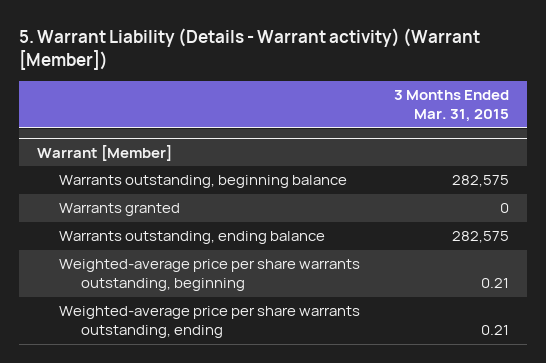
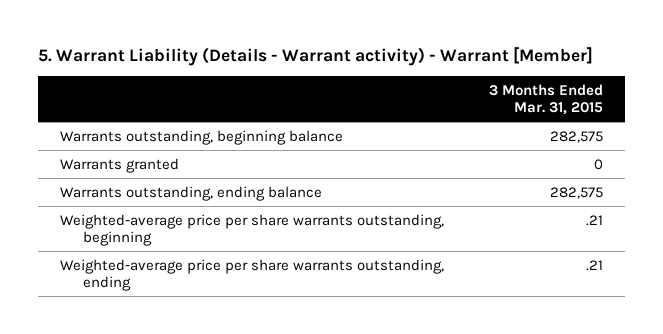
[19,27,481,70] 5. Warrant Liability (Details - Warrant activity) (Warrant [Member]) -> [37,47,593,67] 5. Warrant Liability (Details - Warrant activity) - Warrant [Member]
[36,144,172,161] Warrant [Member] -> none
[481,278,510,289] 0.21 -> [585,214,603,226] .21
[481,325,510,336] 0.21 -> [585,259,603,271] .21

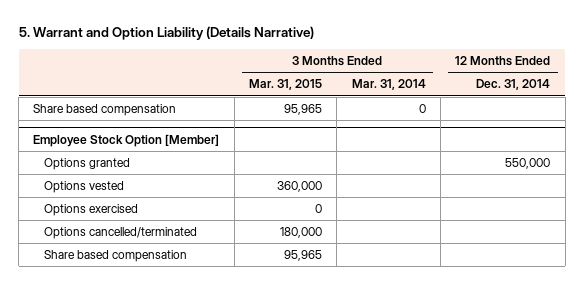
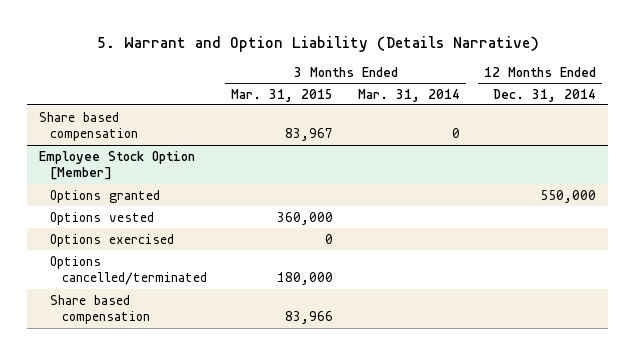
[284,104,323,116] 95,965 -> [285,128,334,142] 83,967
[284,250,323,262] 95,965 -> [285,311,334,325] 83,966

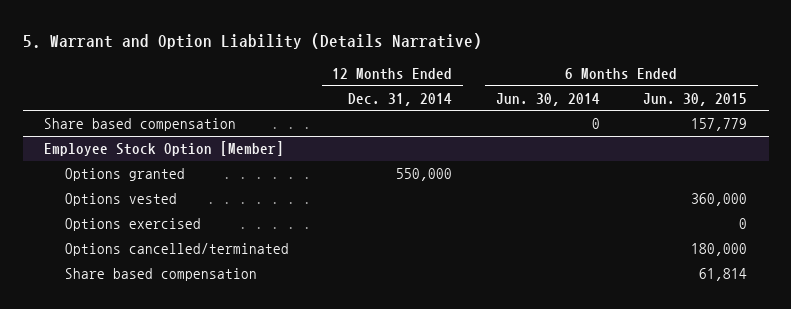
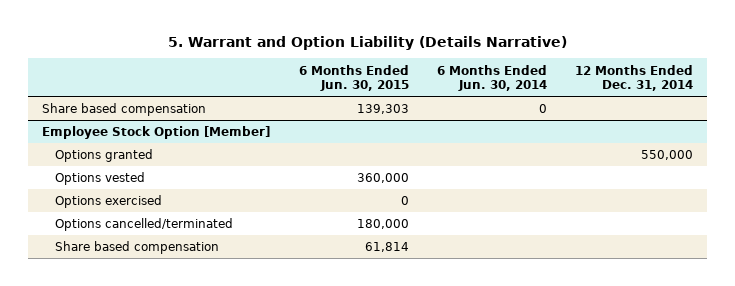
[691,118,748,132] 157,779 -> [356,104,409,115] 139,303

